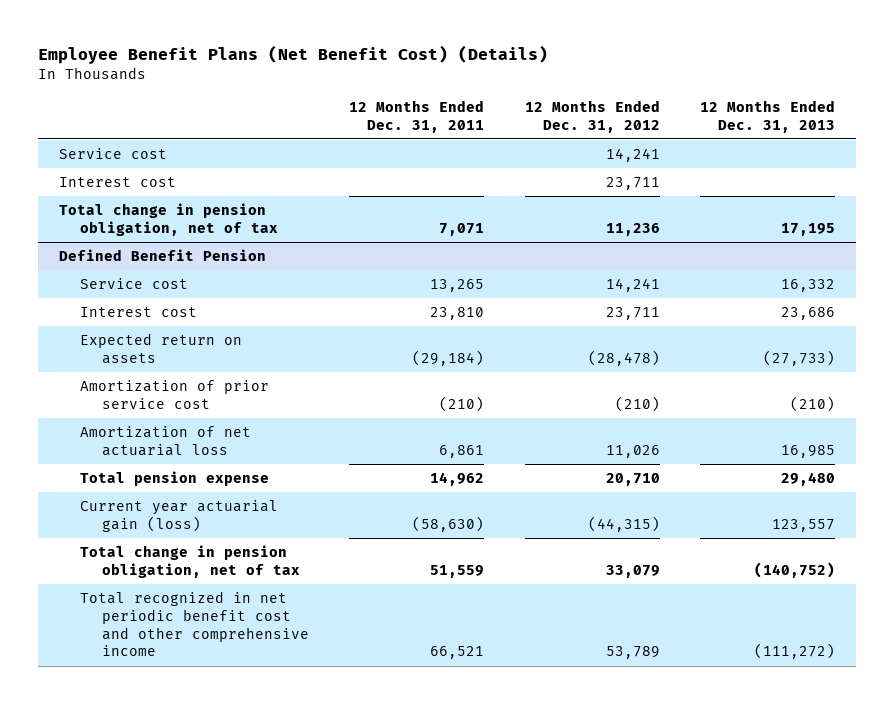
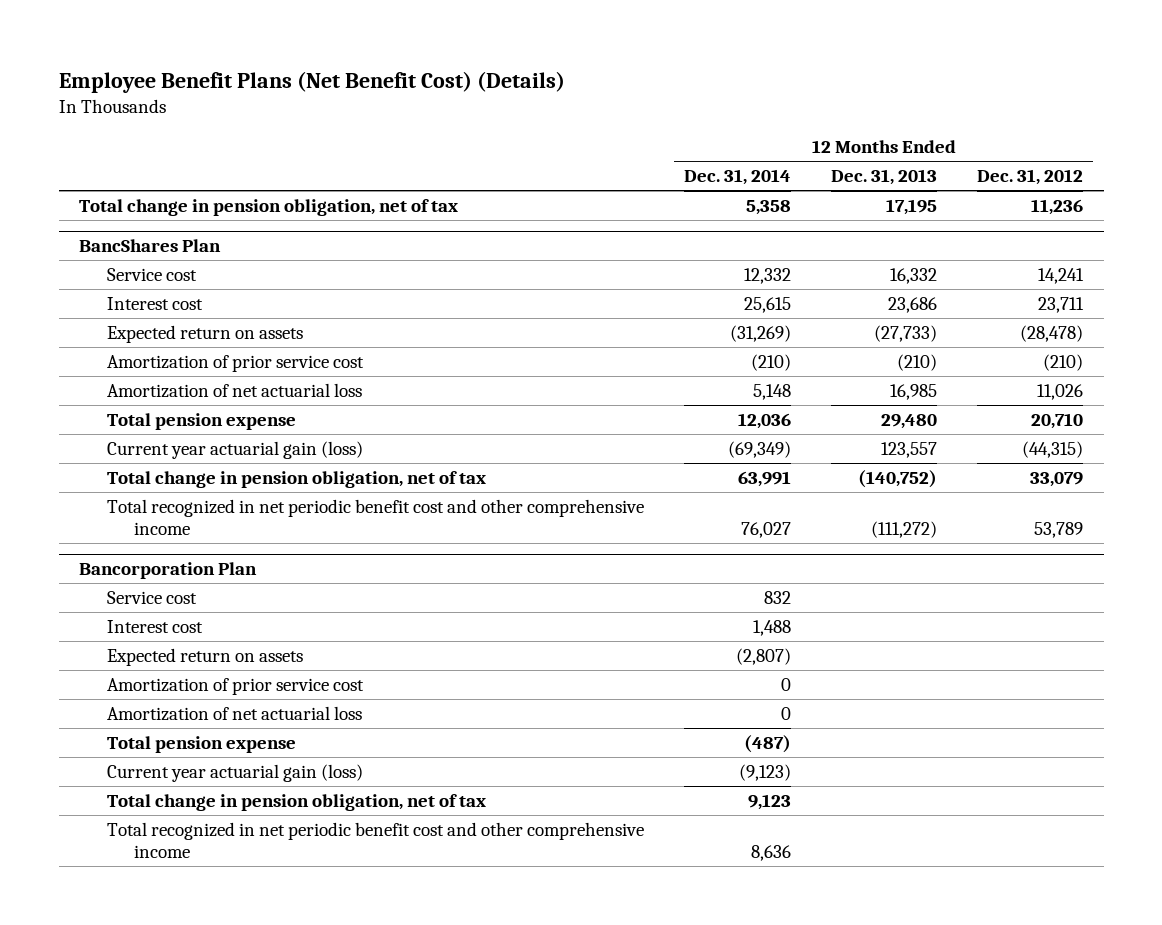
[349,99,485,133] 12 Months Ended Dec. 31, 2011 -> none
none -> [683,169,791,186] Dec. 31, 2014
[58,147,167,159] Service cost -> none
[58,176,176,187] Interest cost -> none
[58,248,266,261] Defined Benefit Pension -> [78,238,221,252] BancShares Plan
none -> [78,561,257,579] Bancorporation Plan
none -> [106,590,197,604] Service cost
none -> [106,619,203,633] Interest cost
none -> [106,647,303,666] Expected return on assets
none -> [106,677,364,695] Amortization of prior service cost
none -> [106,705,362,721] Amortization of net actuarial loss
none -> [106,735,296,753] Total pension expense
none -> [106,763,363,782] Current year actuarial gain (loss)
none -> [106,793,486,811] Total change in pension obligation, net of tax
none -> [106,821,644,859] Total recognized in net periodic benefit cost and other comprehensive income

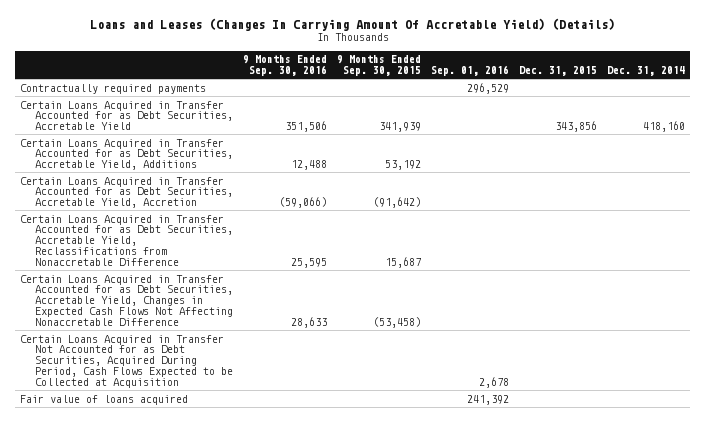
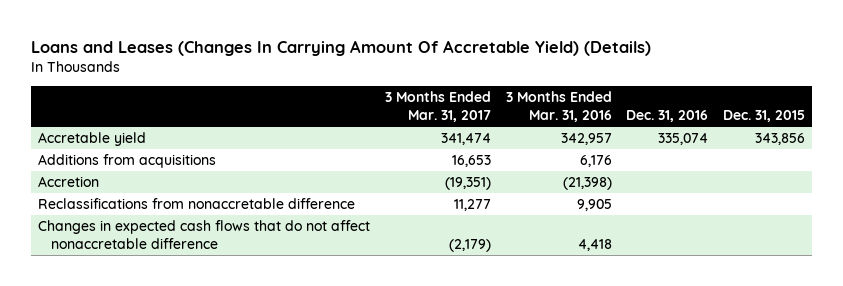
[242,55,327,76] 9 Months Ended Sep. 30, 2016 -> none
[336,55,421,76] 9 Months Ended Sep. 30, 2015 -> none
[431,64,510,76] Sep. 01, 2016 -> none
[607,65,686,76] Dec. 31, 2014 -> none
none -> [384,91,491,122] 3 Months Ended Mar. 31, 2017
none -> [505,91,612,122] 3 Months Ended Mar. 31, 2016
none -> [626,109,709,122] Dec. 31, 2016
[20,83,207,94] Contractually required payments -> none
[20,334,233,388] Certain Loans Acquired in Transfer Not Accounted for as Debt Securities, Acquired During Period, Cash Flows Expected to be Collected at Acquisition -> none
[20,394,189,405] Fair value of loans acquired -> none
[20,100,233,131] Certain Loans Acquired in Transfer Accounted for as Debt Securities, Accretable Yield -> [38,132,147,147] Accretable yield
[20,138,233,171] Certain Loans Acquired in Transfer Accounted for as Debt Securities, Accretable Yield, Additions -> [38,154,217,169] Additions from acquisitions
[20,176,233,209] Certain Loans Acquired in Transfer Accounted for as Debt Securities, Accretable Yield, Accretion -> [38,176,100,188] Accretion
[20,214,233,266] Certain Loans Acquired in Transfer Accounted for as Debt Securities, Accretable Yield, Reclassifications from Nonaccretable Difference -> [38,198,356,210] Reclassifications from nonaccretable difference
[20,274,233,326] Certain Loans Acquired in Transfer Accounted for as Debt Securities, Accretable Yield, Changes in Expected Cash Flows Not Affecting Nonaccretable Difference -> [38,220,371,249] Changes in expected cash flows that do not affect nonaccretable difference

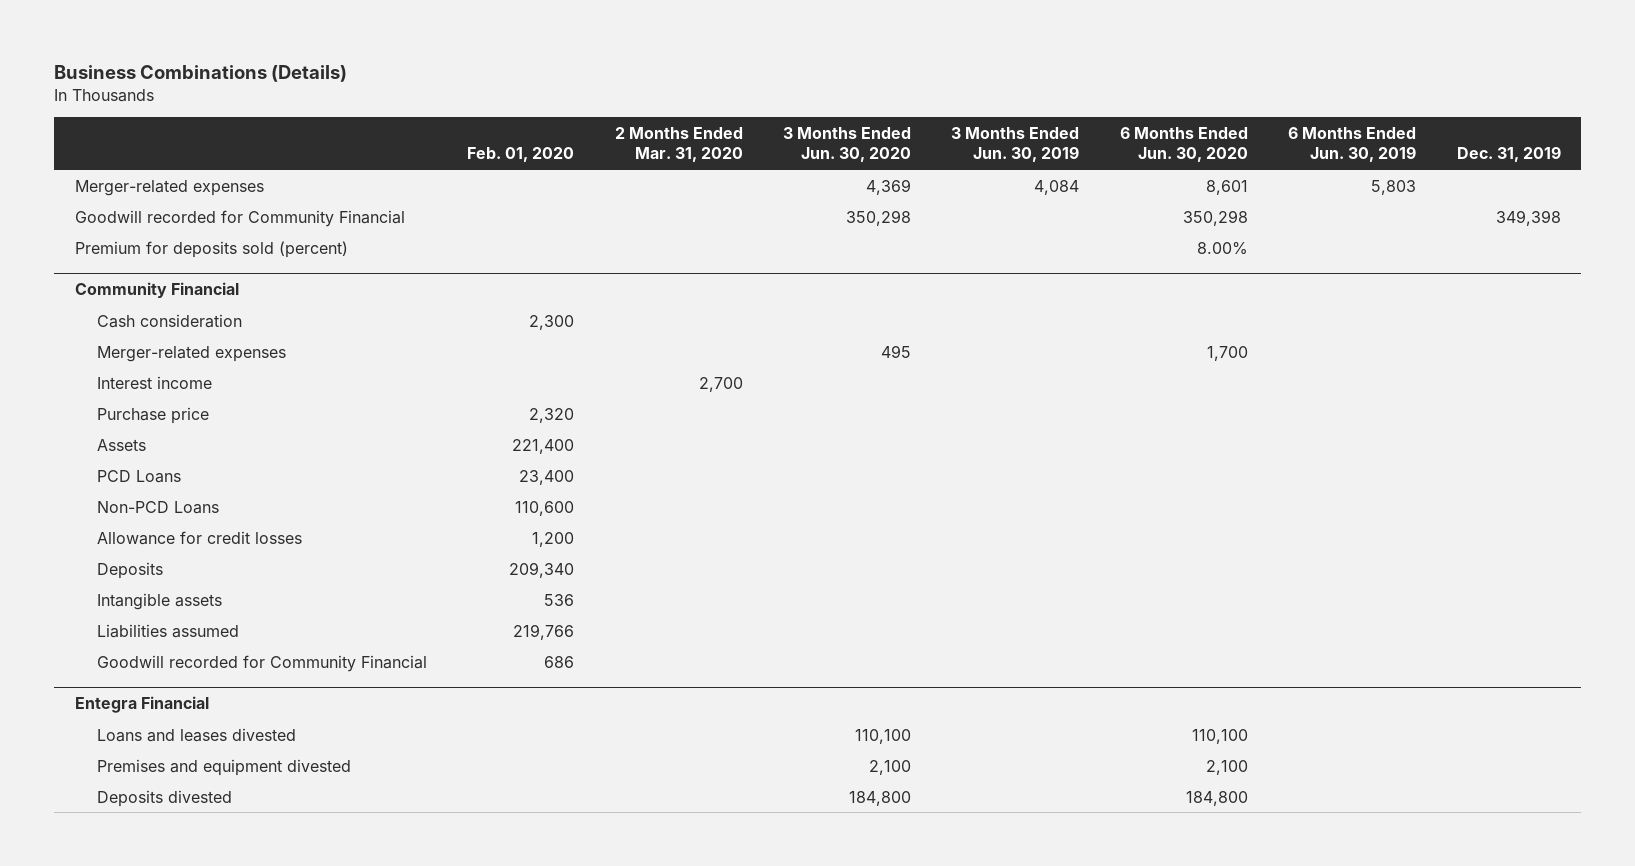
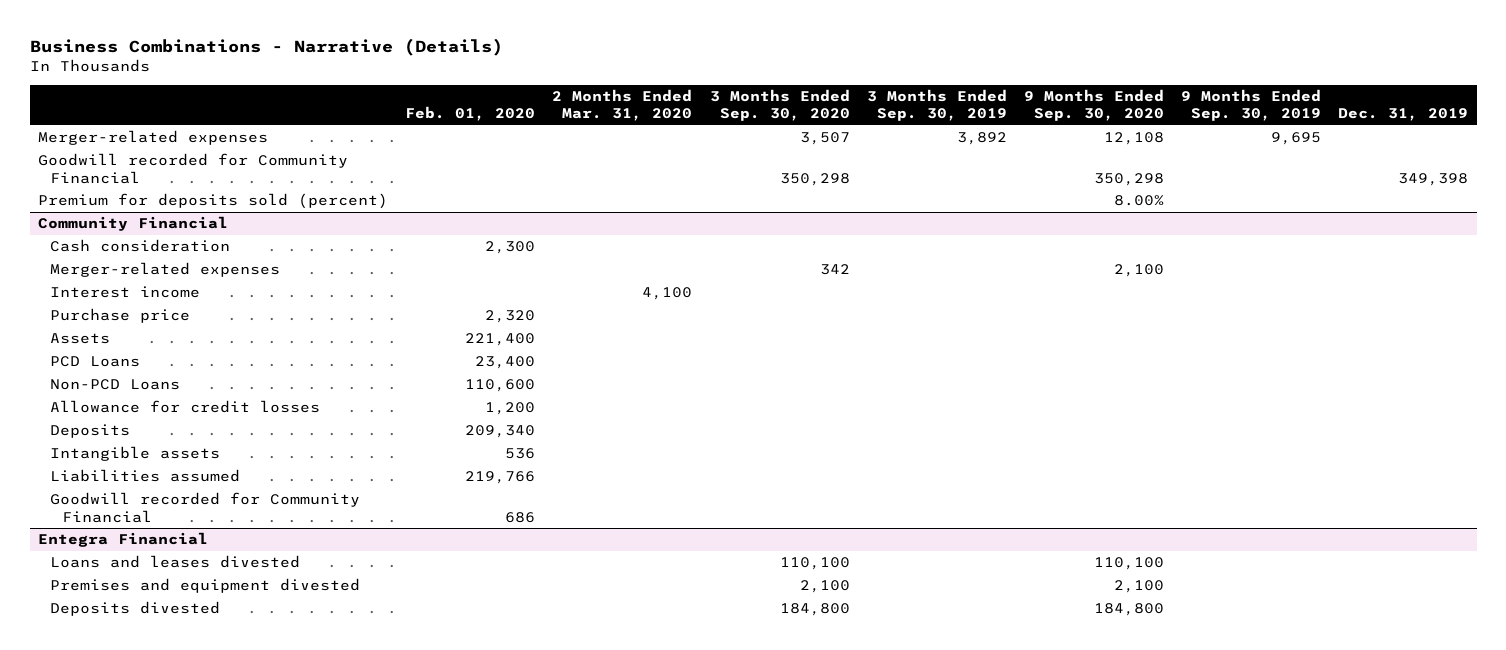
[54,65,348,83] Business Combinations (Details) -> [29,37,503,56] Business Combinations - Narrative (Details)
[783,126,912,163] 3 Months Ended Jun. 30, 2020 -> none
[951,126,1080,163] 3 Months Ended Jun. 30, 2019 -> none
[1119,126,1248,163] 6 Months Ended Jun. 30, 2020 -> none
[1288,126,1417,163] 6 Months Ended Jun. 30, 2019 -> none
none -> [709,89,850,122] 3 Months Ended Sep. 30, 2020
none -> [866,89,1007,122] 3 Months Ended Sep. 30, 2019
none -> [1023,89,1164,122] 9 Months Ended Sep. 30, 2020
none -> [1181,89,1322,122] 9 Months Ended Sep. 30, 2019
[698,376,743,392] 2,700 -> [642,287,693,301] 4,100

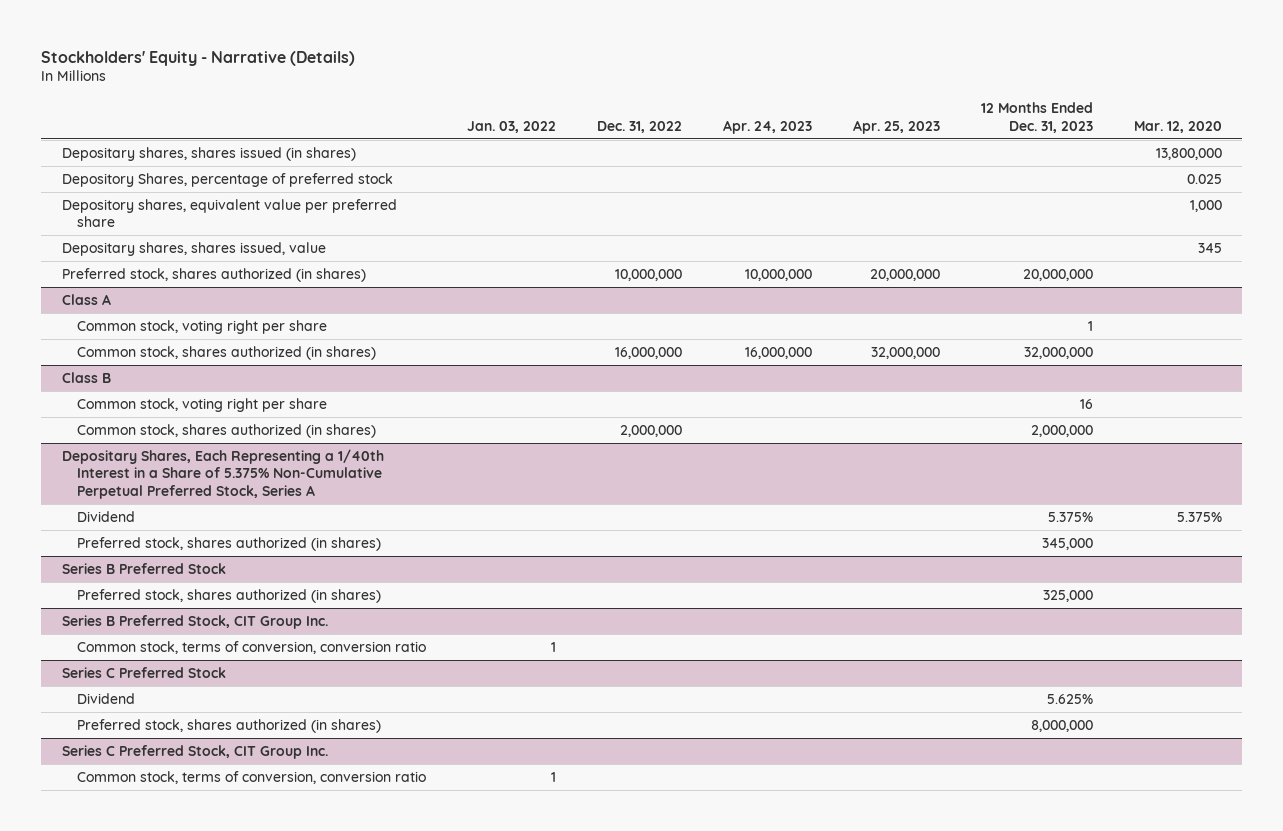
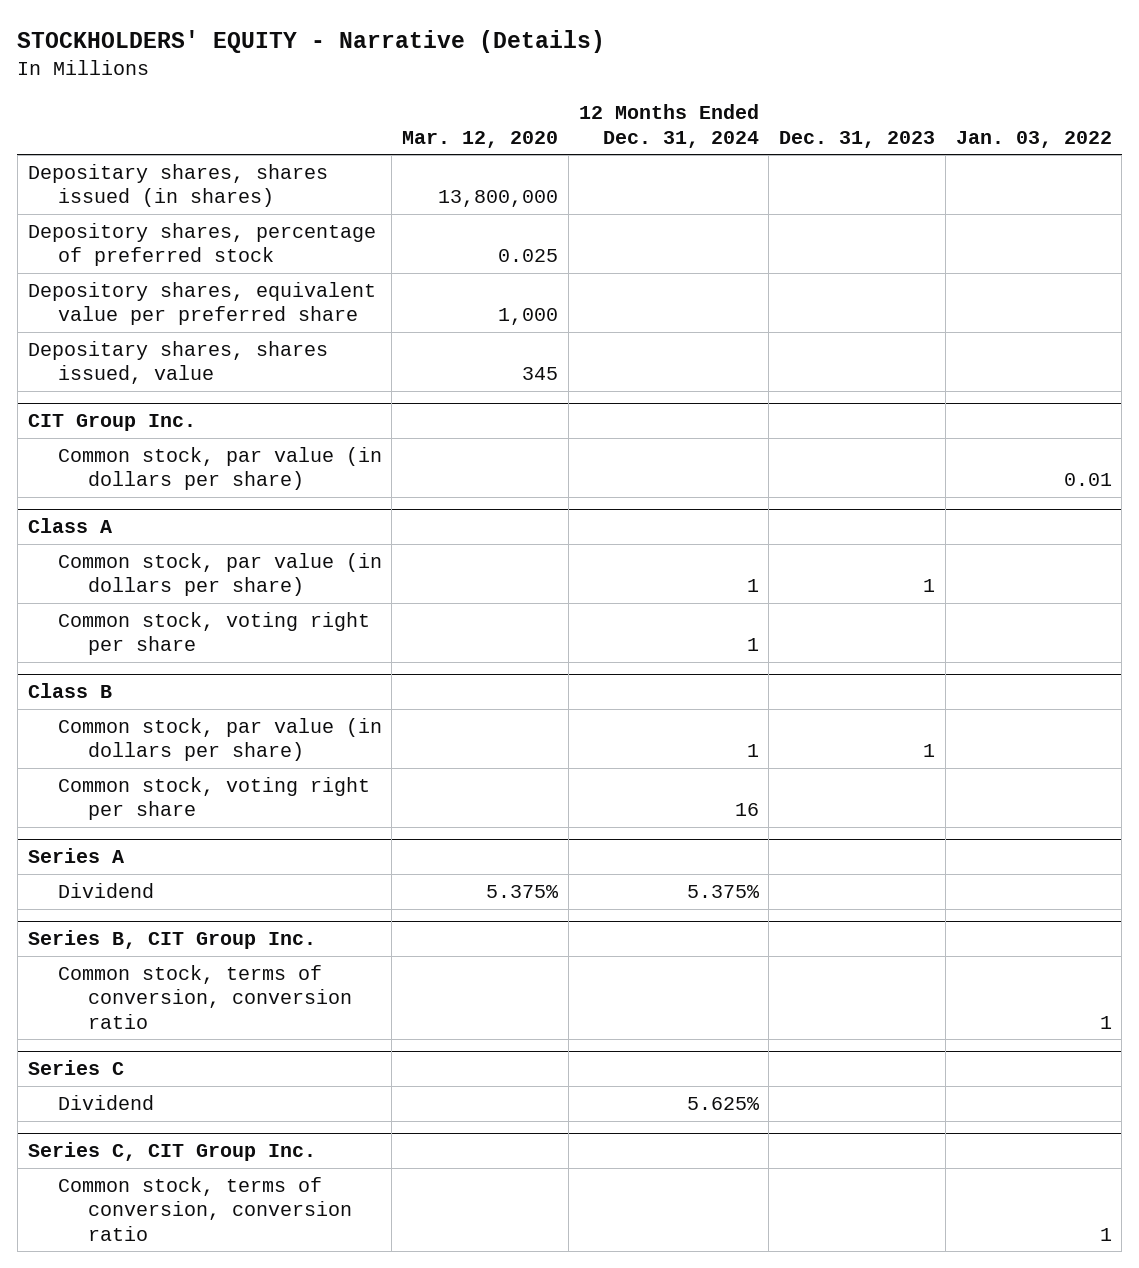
[41,50,356,66] Stockholders' Equity - Narrative (Details) -> [17,30,606,54] STOCKHOLDERS' EQUITY - Narrative (Details)
[596,120,682,133] Dec. 31, 2022 -> none
[722,119,812,134] Apr. 24, 2023 -> none
[852,119,940,134] Apr. 25, 2023 -> none
[980,102,1093,133] 12 Months Ended Dec. 31, 2023 -> none
none -> [578,104,759,148] 12 Months Ended Dec. 31, 2024
none -> [779,130,936,148] Dec. 31, 2023
[61,172,393,187] Depository Shares, percentage of preferred stock -> [27,222,376,267] Depository shares, percentage of preferred stock
[61,267,366,282] Preferred stock, shares authorized (in shares) -> none
none -> [27,414,196,432] CIT Group Inc.
none -> [57,446,382,491] Common stock, par value (in dollars per share)
none -> [57,552,382,597] Common stock, par value (in dollars per share)
[76,345,376,360] Common stock, shares authorized (in shares) -> none
none -> [57,717,382,762] Common stock, par value (in dollars per share)
[76,423,376,438] Common stock, shares authorized (in shares) -> none
[61,448,384,500] Depositary Shares, Each Representing a 1/40th Interest in a Share of 5.375% Non-Cumulative Perpetual Preferred Stock, Series A -> [27,848,124,864] Series A
[76,536,381,551] Preferred stock, shares authorized (in shares) -> none
[61,562,226,574] Series B Preferred Stock -> none
[76,588,381,603] Preferred stock, shares authorized (in shares) -> none
[61,614,328,629] Series B Preferred Stock, CIT Group Inc. -> [27,930,316,950] Series B, CIT Group Inc.
[61,666,226,678] Series C Preferred Stock -> [27,1060,124,1076] Series C
[76,718,381,733] Preferred stock, shares authorized (in shares) -> none
[61,744,328,759] Series C Preferred Stock, CIT Group Inc. -> [27,1142,316,1162] Series C, CIT Group Inc.

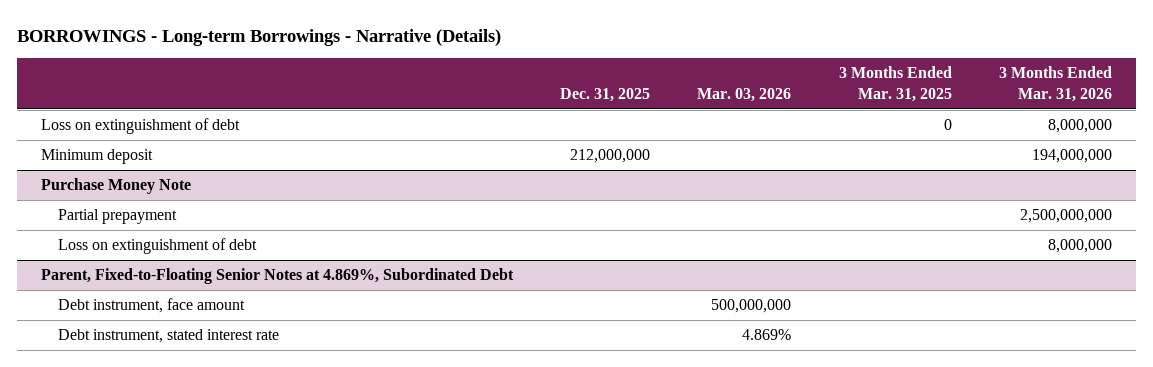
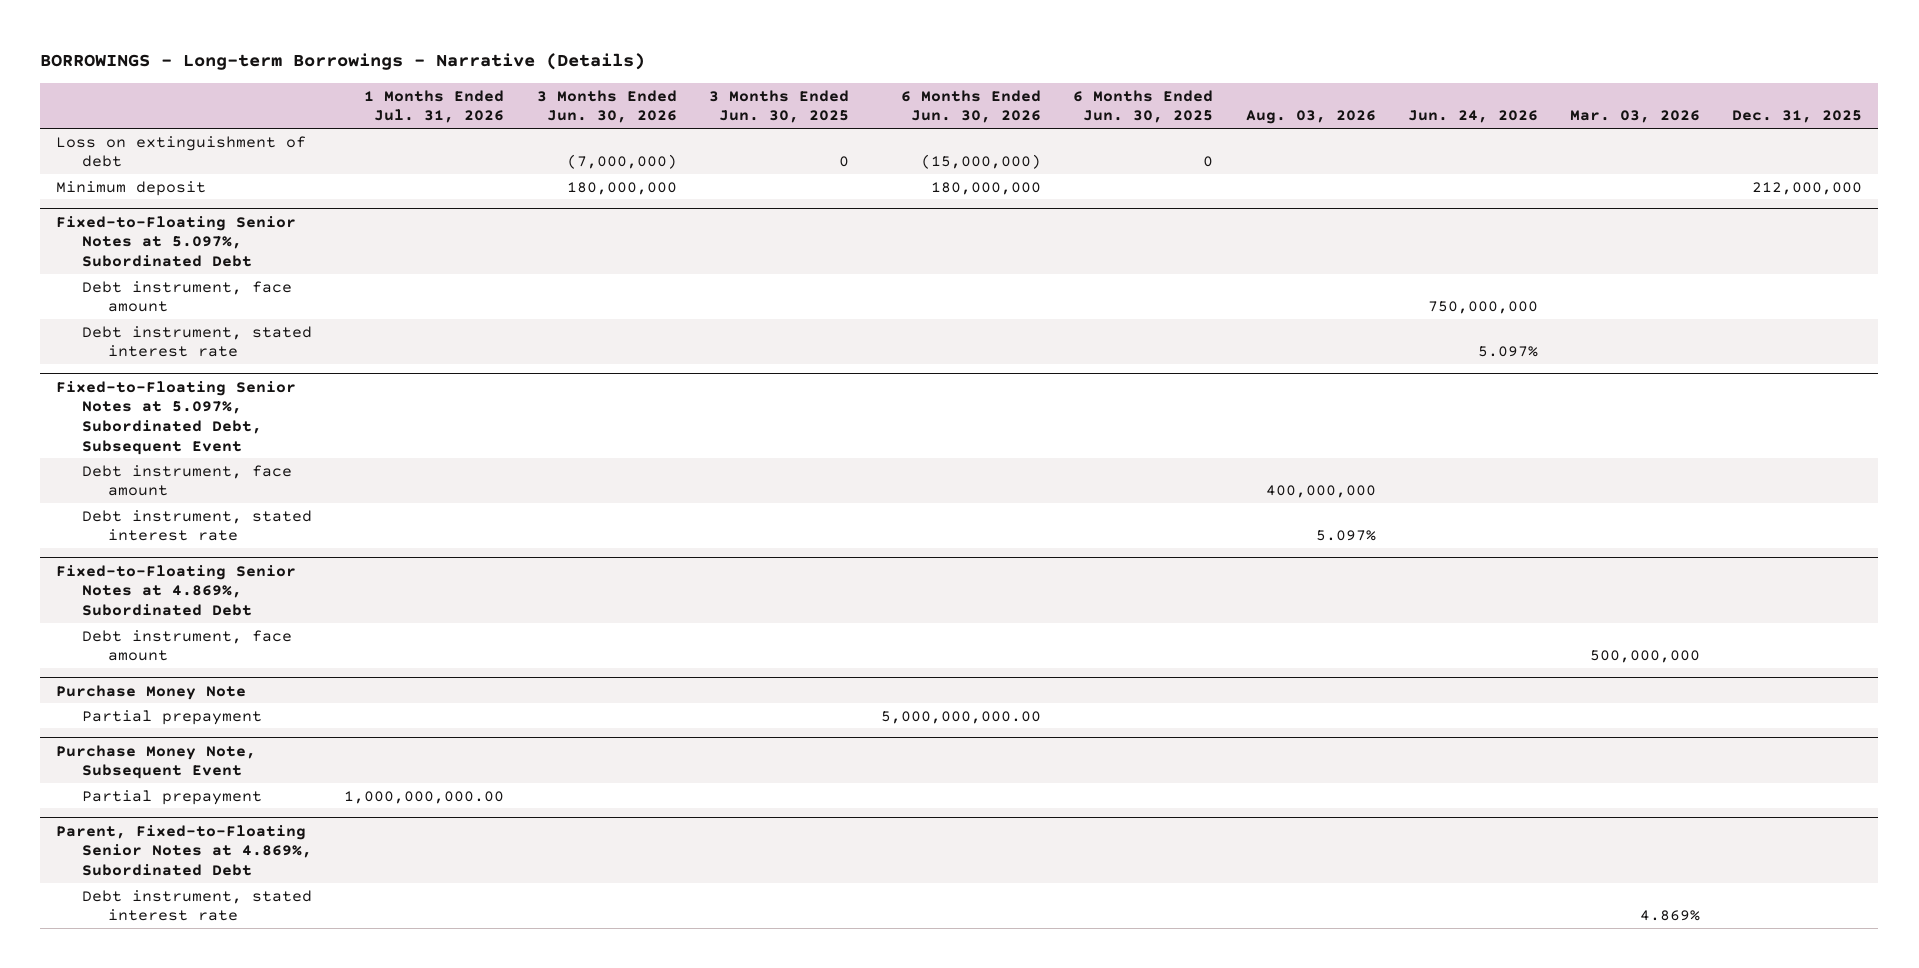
[838,66,952,102] 3 Months Ended Mar. 31, 2025 -> none
[999,66,1113,102] 3 Months Ended Mar. 31, 2026 -> none
none -> [364,89,505,124] 1 Months Ended Jul. 31, 2026
none -> [536,89,677,124] 3 Months Ended Jun. 30, 2026
none -> [708,89,849,124] 3 Months Ended Jun. 30, 2025
none -> [901,89,1042,124] 6 Months Ended Jun. 30, 2026
none -> [1073,89,1214,124] 6 Months Ended Jun. 30, 2025
none -> [1245,110,1376,125] Aug. 03, 2026
none -> [1407,110,1538,124] Jun. 24, 2026
none -> [56,215,297,267] Fixed-to-Floating Senior Notes at 5.097%, Subordinated Debt
none -> [82,280,293,313] Debt instrument, face amount
none -> [82,325,313,358] Debt instrument, stated interest rate
none -> [56,380,297,455] Fixed-to-Floating Senior Notes at 5.097%, Subordinated Debt, Subsequent Event
none -> [82,464,293,497] Debt instrument, face amount
none -> [82,509,313,542] Debt instrument, stated interest rate
none -> [56,564,297,616] Fixed-to-Floating Senior Notes at 4.869%, Subordinated Debt
none -> [82,629,293,662] Debt instrument, face amount
[58,238,258,255] Loss on extinguishment of debt -> none
none -> [56,744,257,780] Purchase Money Note, Subsequent Event
none -> [82,789,263,805] Partial prepayment
[58,298,246,314] Debt instrument, face amount -> none

